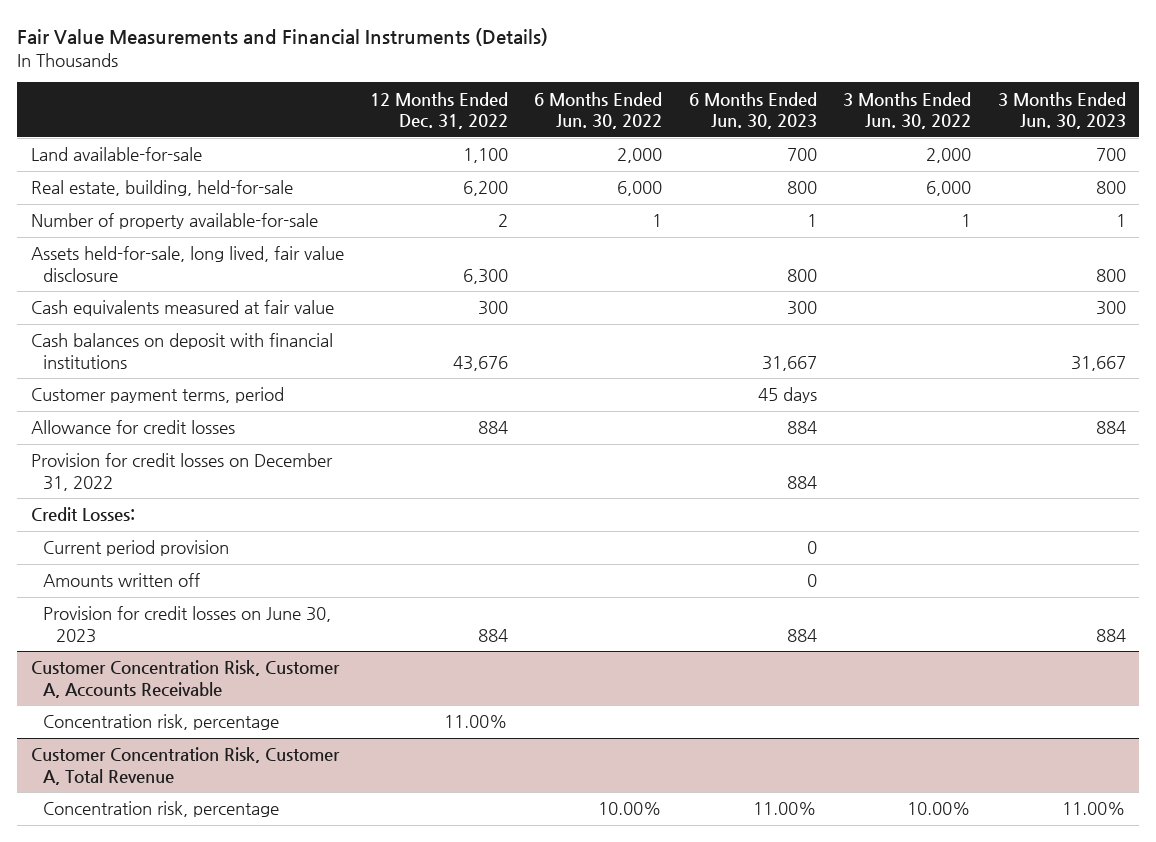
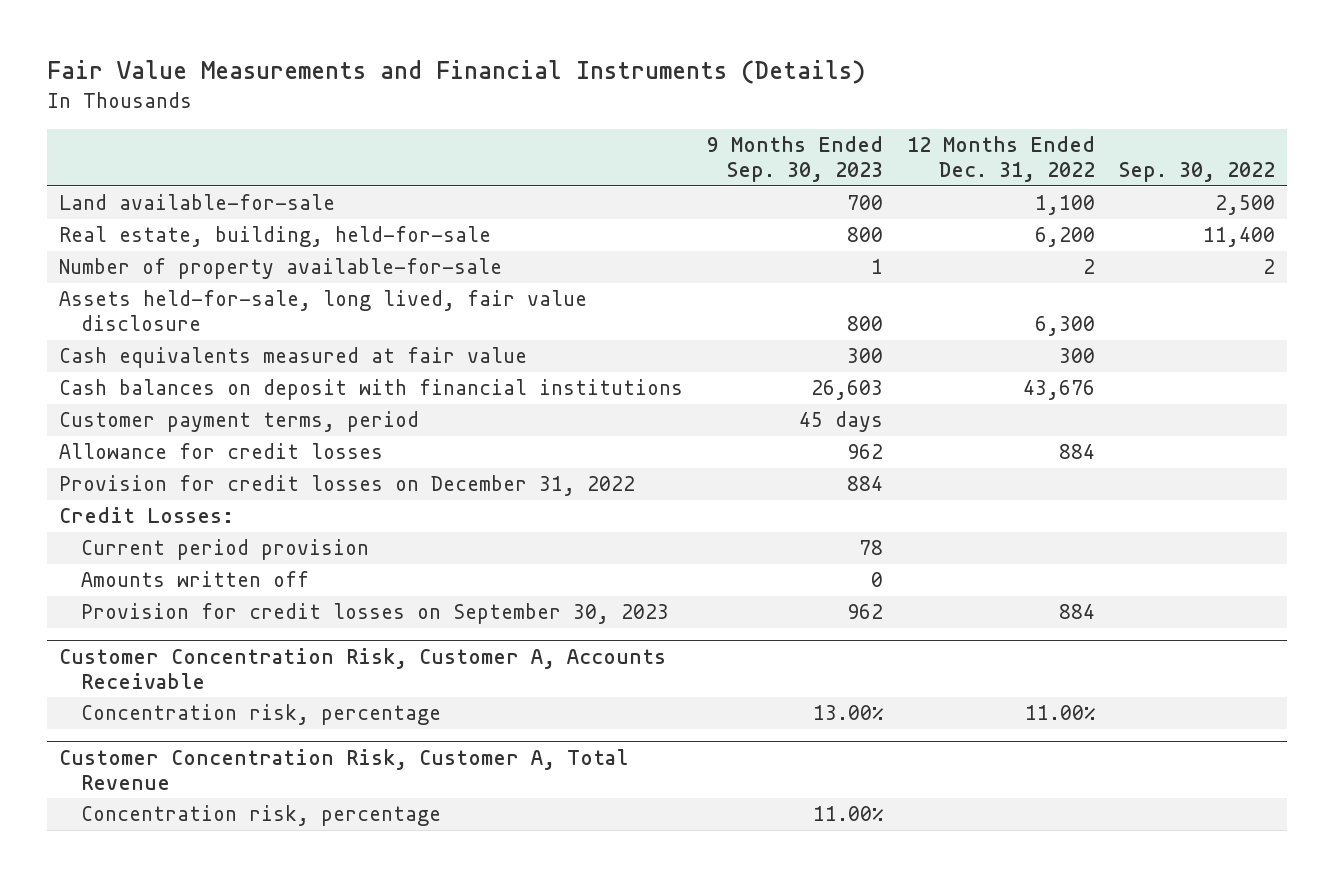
[534,91,663,130] 6 Months Ended Jun. 30, 2022 -> none
[688,91,817,130] 6 Months Ended Jun. 30, 2023 -> none
[843,91,972,130] 3 Months Ended Jun. 30, 2022 -> none
[997,91,1126,130] 3 Months Ended Jun. 30, 2023 -> none
none -> [706,136,883,183] 9 Months Ended Sep. 30, 2023
none -> [1118,162,1275,183] Sep. 30, 2022
[43,606,332,643] Provision for credit losses on June 30, 2023 -> [80,603,669,625] Provision for credit losses on September 30, 2023

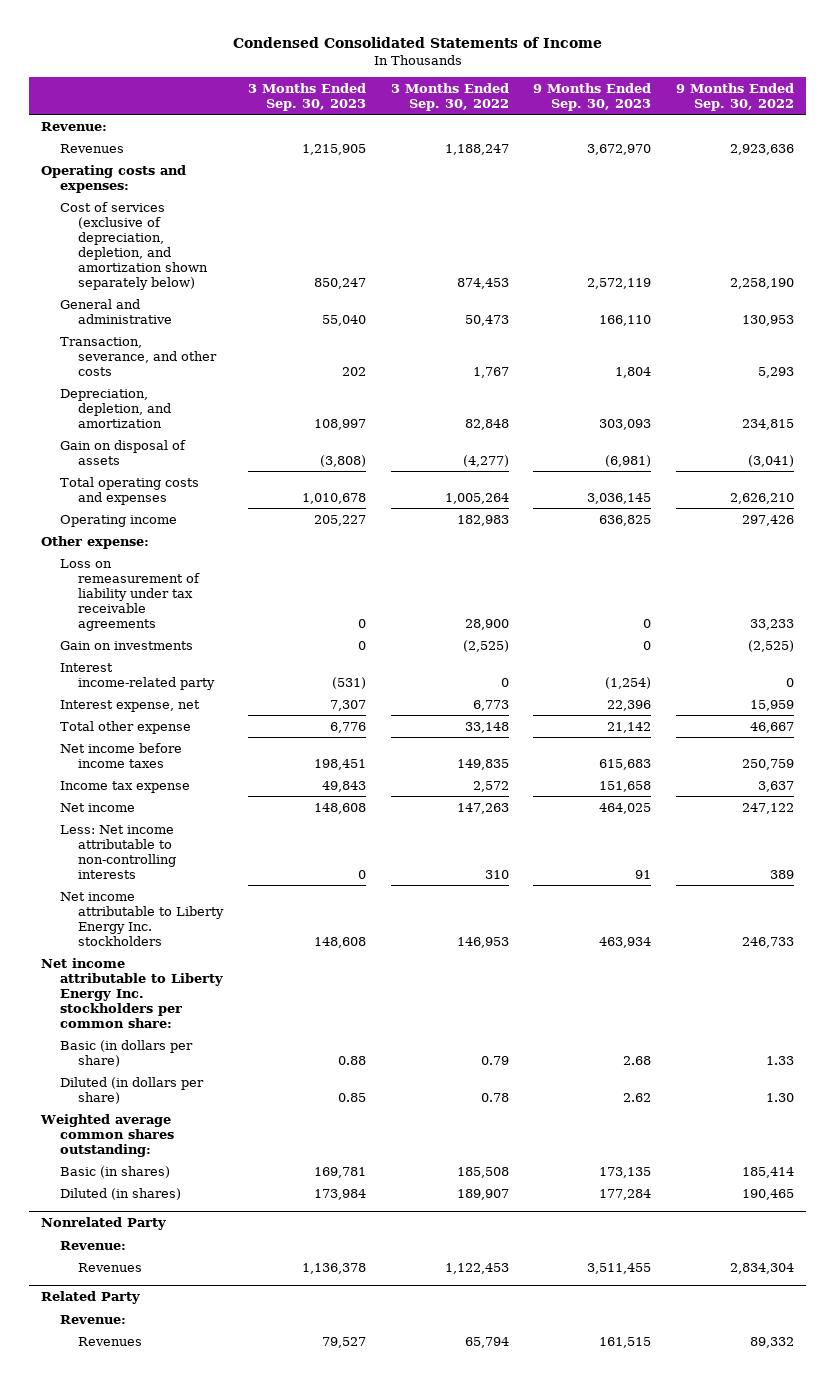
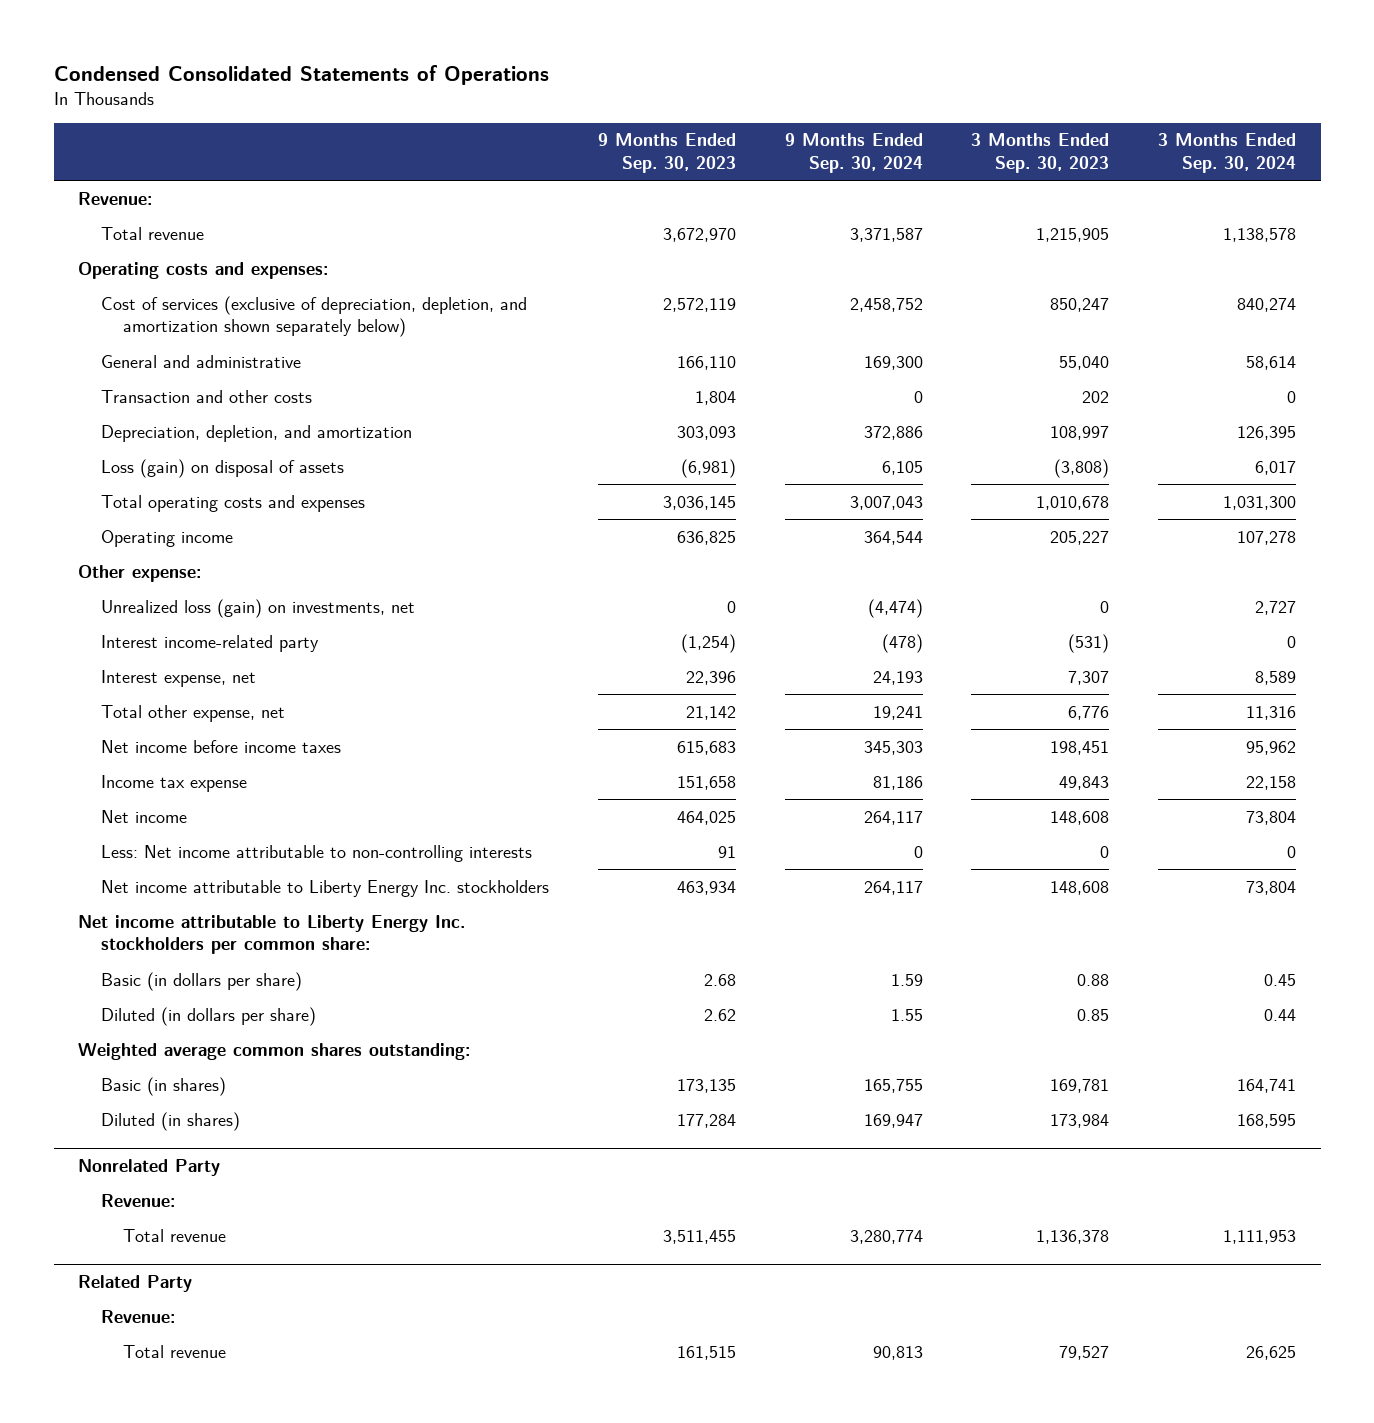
[232,37,602,49] Condensed Consolidated Statements of Income -> [53,65,549,86] Condensed Consolidated Statements of Operations
[390,82,509,111] 3 Months Ended Sep. 30, 2022 -> none
[675,82,794,111] 9 Months Ended Sep. 30, 2022 -> none
none -> [784,133,923,174] 9 Months Ended Sep. 30, 2024
none -> [1158,133,1297,174] 3 Months Ended Sep. 30, 2024
[59,143,124,153] Revenues -> [100,226,204,240] Total revenue
[59,336,218,376] Transaction, severance, and other costs -> [100,389,312,403] Transaction and other costs
[59,439,186,465] Gain on disposal of assets -> [100,458,344,478] Loss (gain) on disposal of assets
[59,558,201,631] Loss on remeasurement of liability under tax receivable agreements -> none
[59,640,193,650] Gain on investments -> [100,598,415,618] Unrealized loss (gain) on investments, net
[59,720,191,734] Total other expense -> [100,704,285,722] Total other expense, net
[78,1262,143,1272] Revenues -> [123,1228,227,1242] Total revenue
[78,1336,143,1346] Revenues -> [123,1344,227,1358] Total revenue

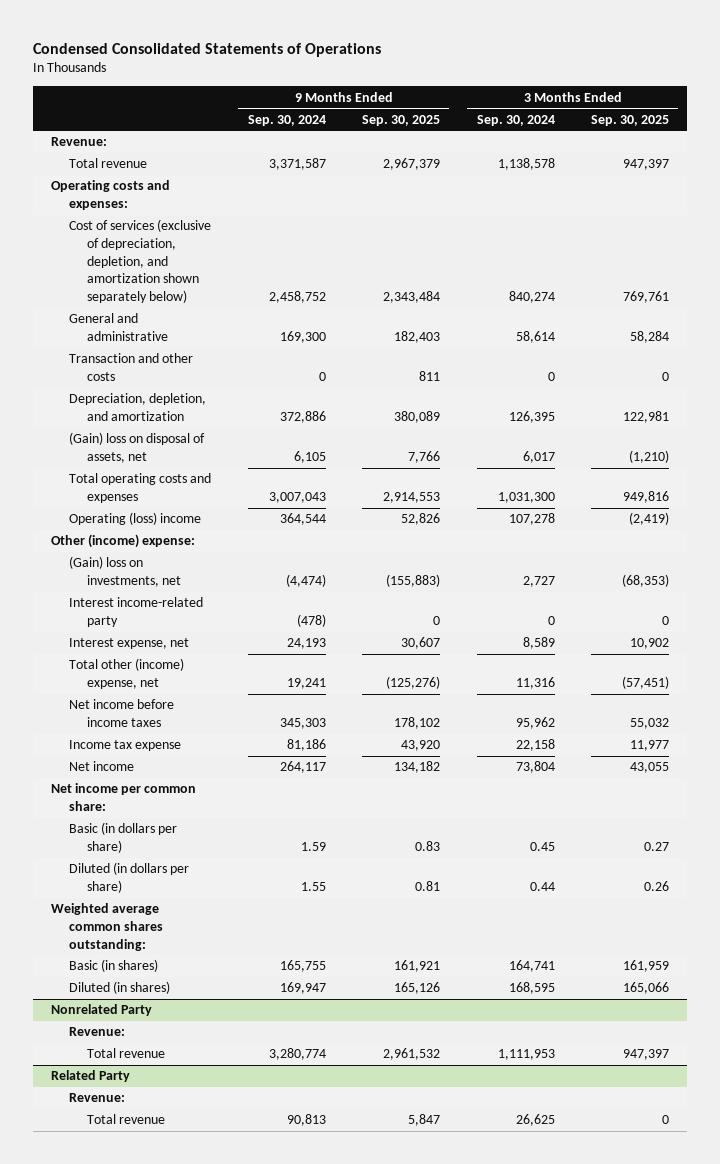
[597,133,736,174] 9 Months Ended Sep. 30, 2023 -> none
[971,133,1110,174] 3 Months Ended Sep. 30, 2023 -> none
none -> [362,114,441,126] Sep. 30, 2025
none -> [590,114,669,126] Sep. 30, 2025
[100,458,344,478] Loss (gain) on disposal of assets -> [69,432,206,464] (Gain) loss on disposal of assets, net
[100,529,233,547] Operating income -> [69,512,202,526] Operating (loss) income
[77,564,201,582] Other expense: -> [51,534,196,549] Other (income) expense:
[100,598,415,618] Unrealized loss (gain) on investments, net -> [69,556,182,588] (Gain) loss on investments, net
[100,704,285,722] Total other expense, net -> [69,658,185,690] Total other (income) expense, net
[100,844,532,862] Less: Net income attributable to non-controlling interests -> none
[100,879,549,897] Net income attributable to Liberty Energy Inc. stockholders -> none
[77,914,465,955] Net income attributable to Liberty Energy Inc. stockholders per common share: -> [51,783,197,812] Net income per common share:

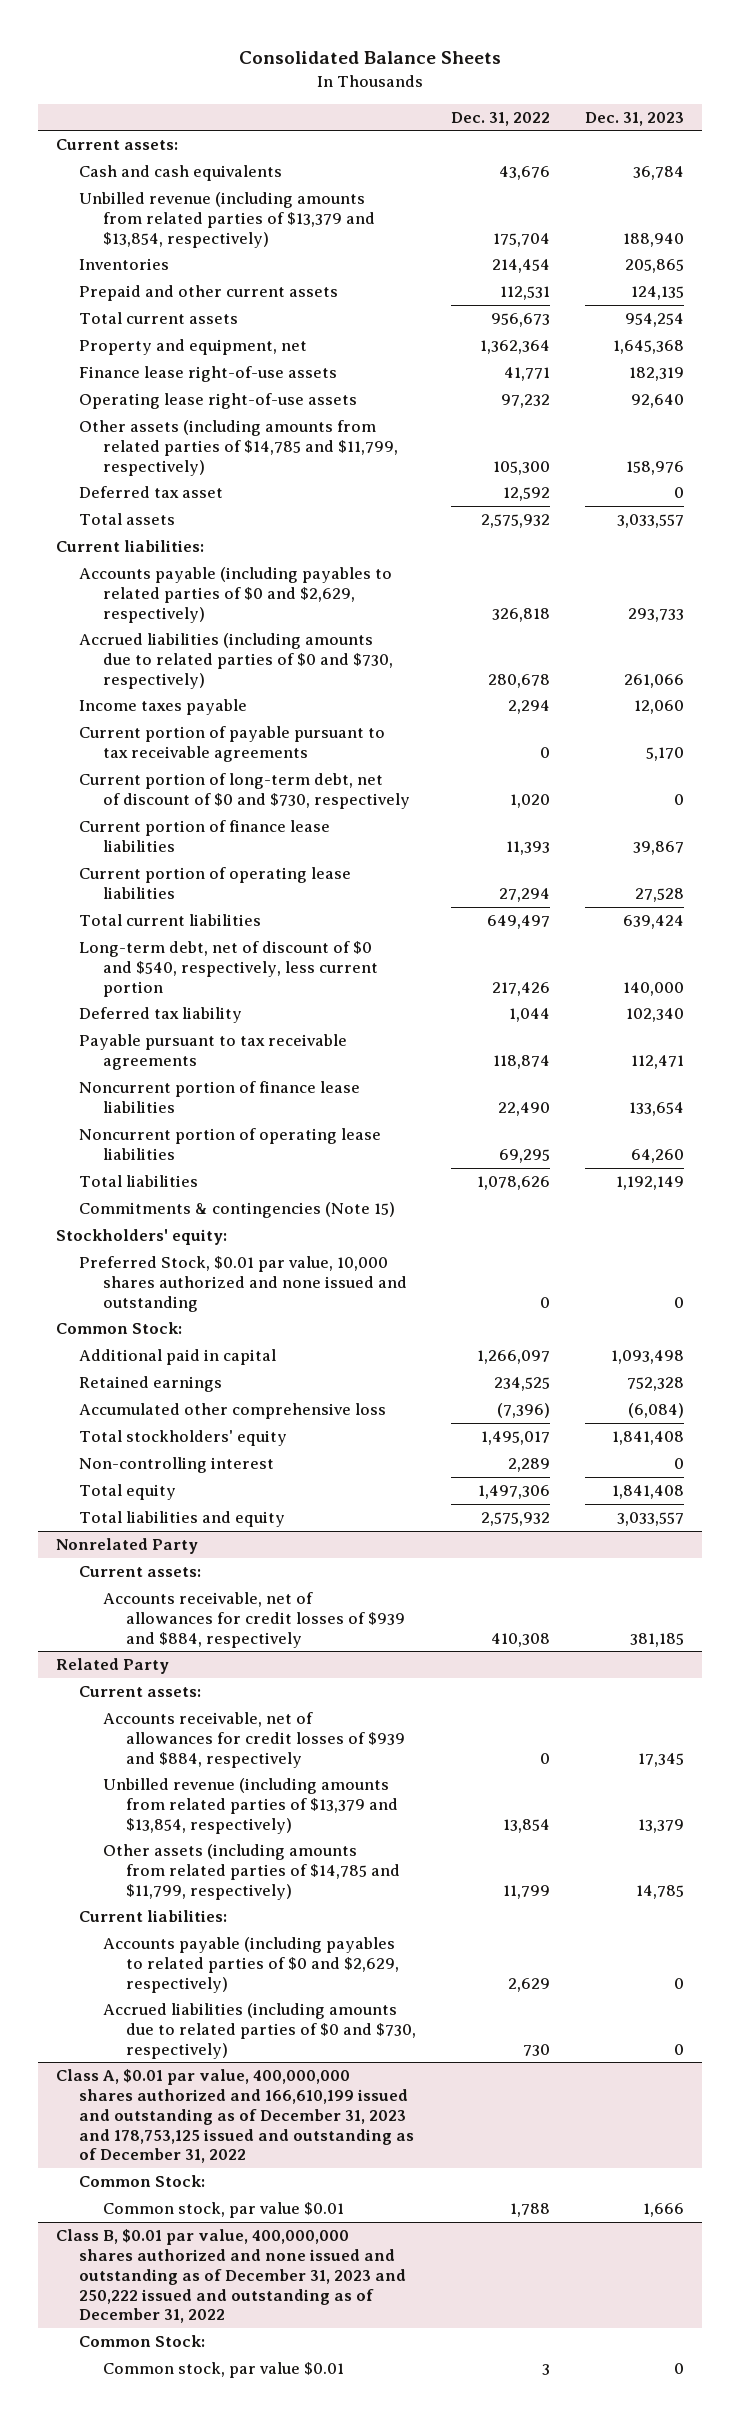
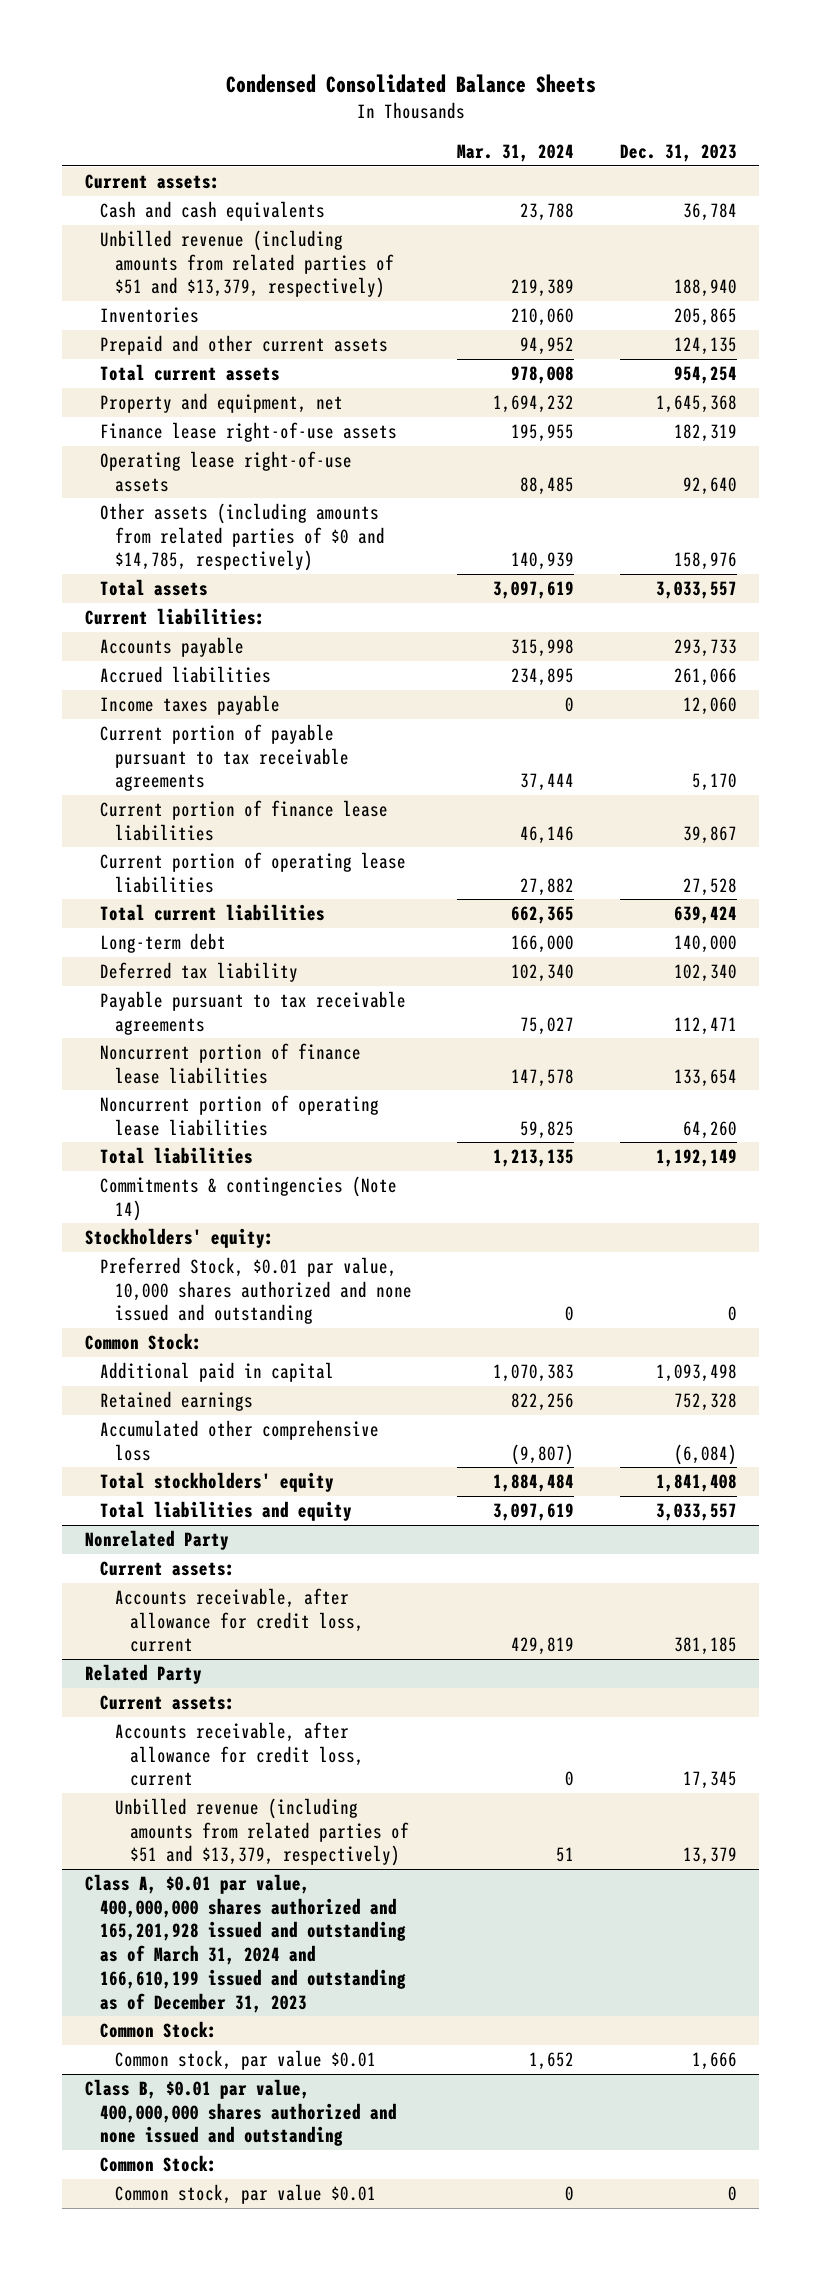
[239,51,502,65] Consolidated Balance Sheets -> [225,74,596,94] Condensed Consolidated Balance Sheets
[451,111,551,126] Dec. 31, 2022 -> none
none -> [457,144,575,163] Mar. 31, 2024
[79,192,375,248] Unbilled revenue (including amounts from related parties of $13,379 and $13,854, respectively) -> [99,230,394,299] Unbilled revenue (including amounts from related parties of $51 and $13,379, respectively)
[79,486,224,499] Deferred tax asset -> none
[79,420,398,476] Other assets (including amounts from related parties of $14,785 and $11,799, respectively) -> [99,503,385,572] Other assets (including amounts from related parties of $0 and $14,785, respectively)
[79,567,393,623] Accounts payable (including payables to related parties of $0 and $2,629, respectively) -> [99,637,244,658] Accounts payable
[79,633,393,689] Accrued liabilities (including amounts due to related parties of $0 and $730, respectively) -> [99,666,271,684] Accrued liabilities
[79,773,410,810] Current portion of long-term debt, net of discount of $0 and $730, respectively -> none
[79,941,378,997] Long-term debt, net of discount of $0 and $540, respectively, less current portion -> [99,933,226,954] Long-term debt
[79,1202,396,1219] Commitments & contingencies (Note 15) -> [99,1176,397,1221] Commitments & contingencies (Note 14)
[79,1457,275,1474] Non-controlling interest -> none
[79,1484,177,1501] Total equity -> none
[102,1592,405,1648] Accounts receivable, net of allowances for credit losses of $939 and $884, respectively -> [114,1588,364,1653] Accounts receivable, after allowance for credit loss, current
[102,1844,400,1900] Other assets (including amounts from related parties of $14,785 and $11,799, respectively) -> none
[79,1910,228,1923] Current liabilities: -> none
[102,1937,399,1993] Accounts payable (including payables to related parties of $0 and $2,629, respectively) -> none
[102,2003,416,2059] Accrued liabilities (including amounts due to related parties of $0 and $730, respectively) -> none
[102,1712,405,1768] Accounts receivable, net of allowances for credit losses of $939 and $884, respectively -> [114,1722,364,1787] Accounts receivable, after allowance for credit loss, current
[102,1778,398,1834] Unbilled revenue (including amounts from related parties of $13,379 and $13,854, respectively) -> [114,1798,409,1867] Unbilled revenue (including amounts from related parties of $51 and $13,379, respectively)
[55,2069,415,2164] Class A, $0.01 par value, 400,000,000 shares authorized and 166,610,199 issued and outstanding as of December 31, 2023 and 178,753,125 issued and outstanding as of December 31, 2022 -> [84,1874,406,2013] Class A, $0.01 par value, 400,000,000 shares authorized and 165,201,928 issued and outstanding as of March 31, 2024 and 166,610,199 issued and outstanding as of December 31, 2023
[55,2229,407,2324] Class B, $0.01 par value, 400,000,000 shares authorized and none issued and outstanding as of December 31, 2023 and 250,222 issued and outstanding as of December 31, 2022 -> [84,2079,397,2147] Class B, $0.01 par value, 400,000,000 shares authorized and none issued and outstanding

